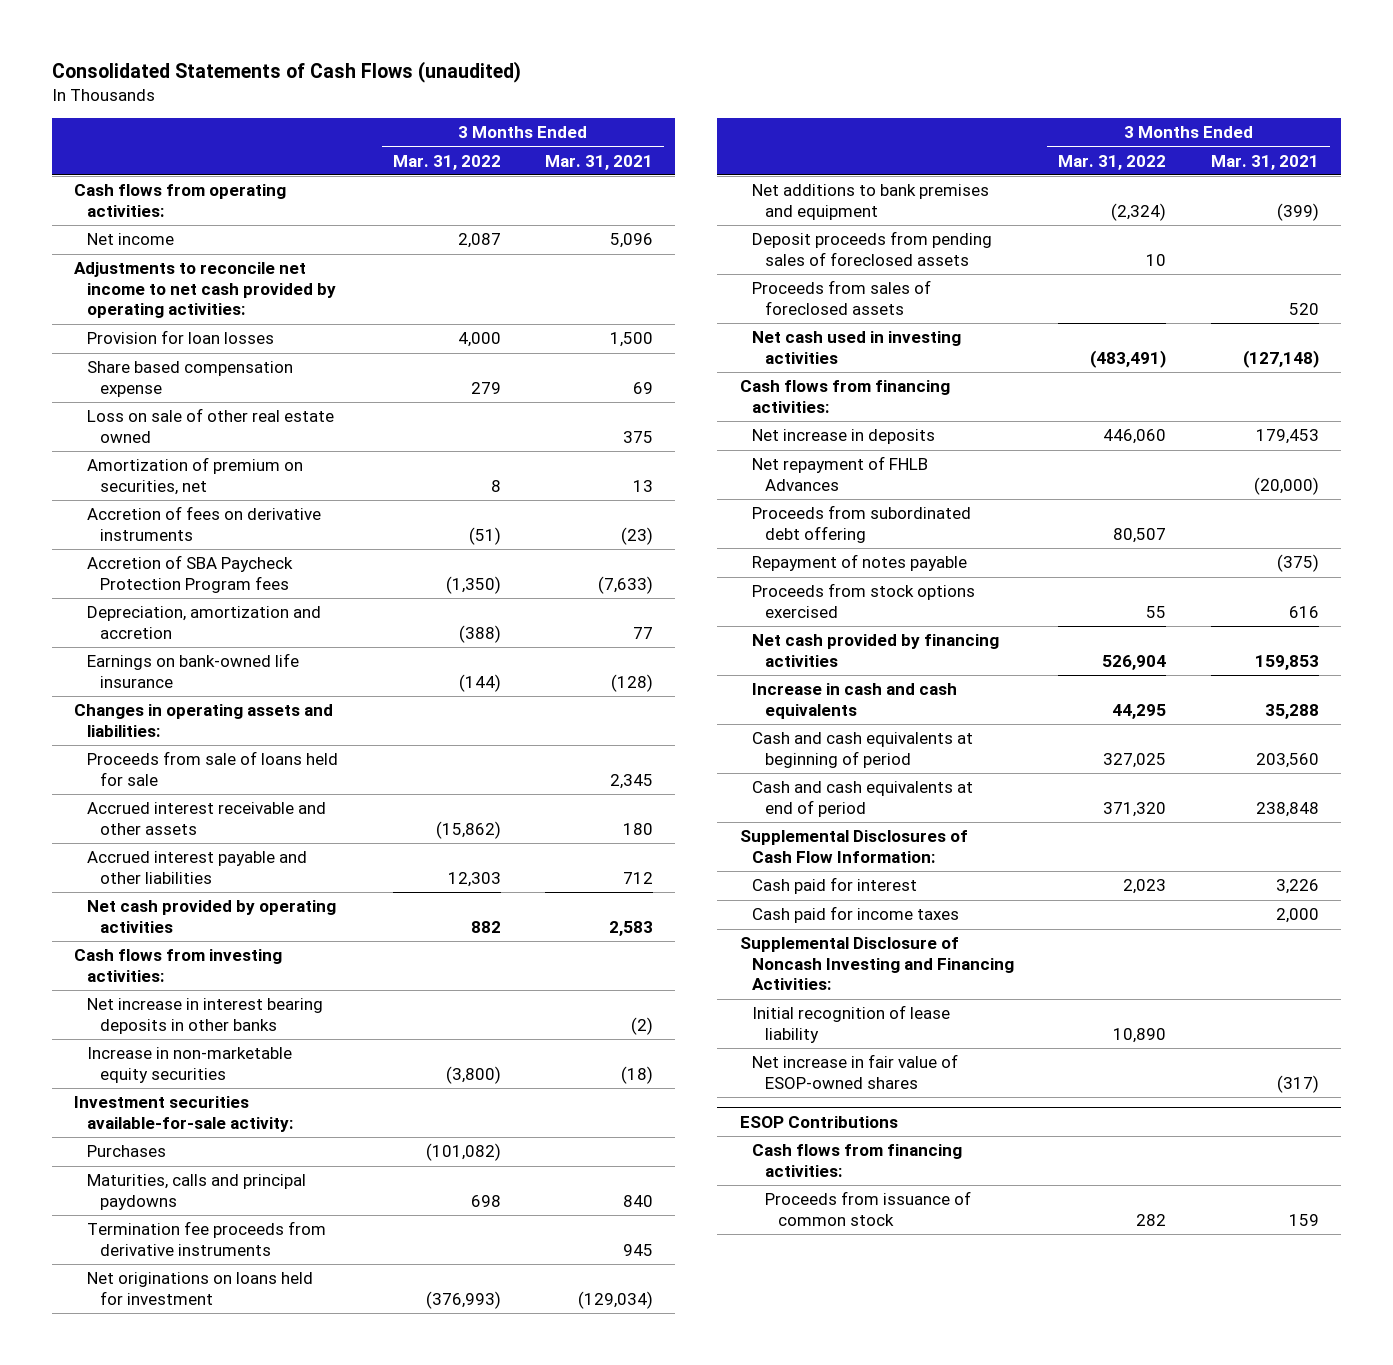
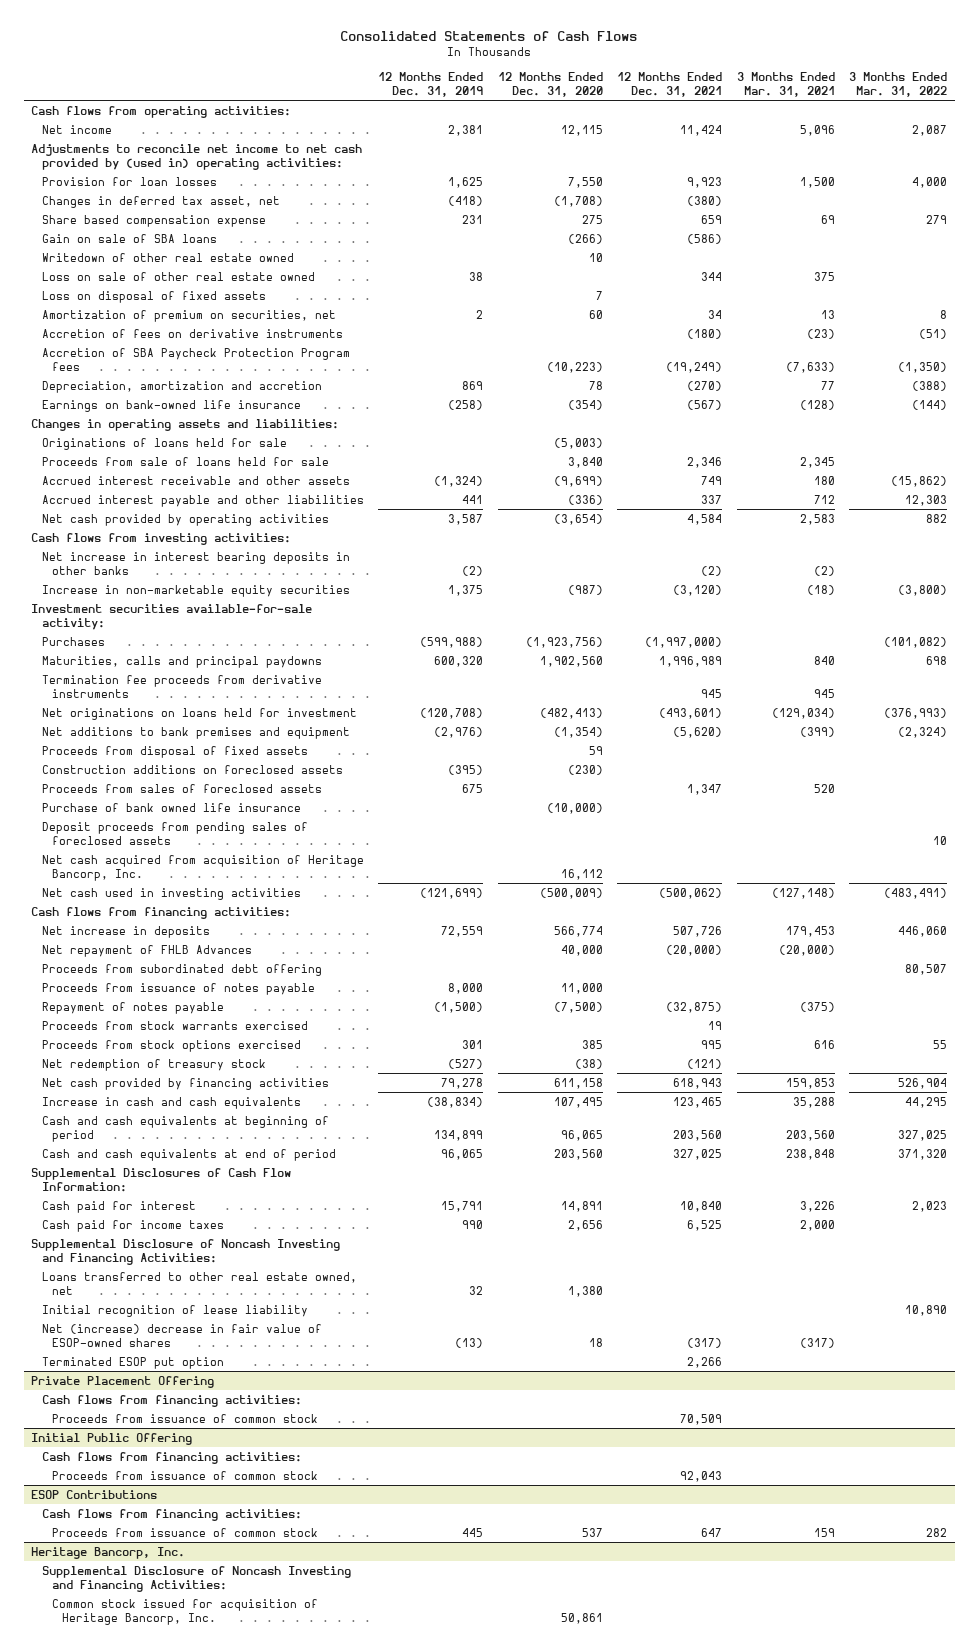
[52,61,522,84] Consolidated Statements of Cash Flows (unaudited) -> [340,31,638,42] Consolidated Statements of Cash Flows
none -> [378,72,484,97] 12 Months Ended Dec. 31, 2019
none -> [497,72,603,97] 12 Months Ended Dec. 31, 2020
none -> [617,72,723,97] 12 Months Ended Dec. 31, 2021
[74,262,337,319] Adjustments to reconcile net income to net cash provided by operating activities: -> [31,143,363,170] Adjustments to reconcile net income to net cash provided by (used in) operating activities:
none -> [41,195,280,208] Changes in deferred tax asset, net
none -> [41,233,217,243] Gain on sale of SBA loans
none -> [41,252,294,262] Writedown of other real estate owned
none -> [41,290,266,303] Loss on disposal of fixed assets
none -> [41,437,287,450] Originations of loans held for sale
none -> [41,745,308,758] Proceeds from disposal of fixed assets
none -> [41,764,343,774] Construction additions on foreclosed assets
none -> [41,802,301,812] Purchase of bank owned life insurance
[752,231,993,266] Deposit proceeds from pending sales of foreclosed assets -> [41,821,308,845] Deposit proceeds from pending sales of foreclosed assets
none -> [41,854,364,881] Net cash acquired from acquisition of Heritage Bancorp, Inc.
none -> [41,982,315,995] Proceeds from issuance of notes payable
none -> [41,1020,308,1030] Proceeds from stock warrants exercised
none -> [41,1058,266,1071] Net redemption of treasury stock
none -> [41,1271,357,1295] Loans transferred to other real estate owned, net
[752,1054,959,1089] Net increase in fair value of ESOP-owned shares -> [41,1323,322,1347] Net (increase) decrease in fair value of ESOP-owned shares
none -> [41,1356,224,1369] Terminated ESOP put option
none -> [31,1375,215,1388] Private Placement Offering
none -> [41,1394,302,1407] Cash flows from financing activities:
none -> [51,1413,318,1423] Proceeds from issuance of common stock
none -> [31,1432,193,1445] Initial Public Offering
none -> [41,1451,302,1464] Cash flows from financing activities:
none -> [51,1470,318,1480] Proceeds from issuance of common stock
none -> [31,1546,186,1559] Heritage Bancorp, Inc.
none -> [41,1565,351,1592] Supplemental Disclosure of Noncash Investing and Financing Activities:
none -> [51,1598,318,1625] Common stock issued for acquisition of Heritage Bancorp, Inc.

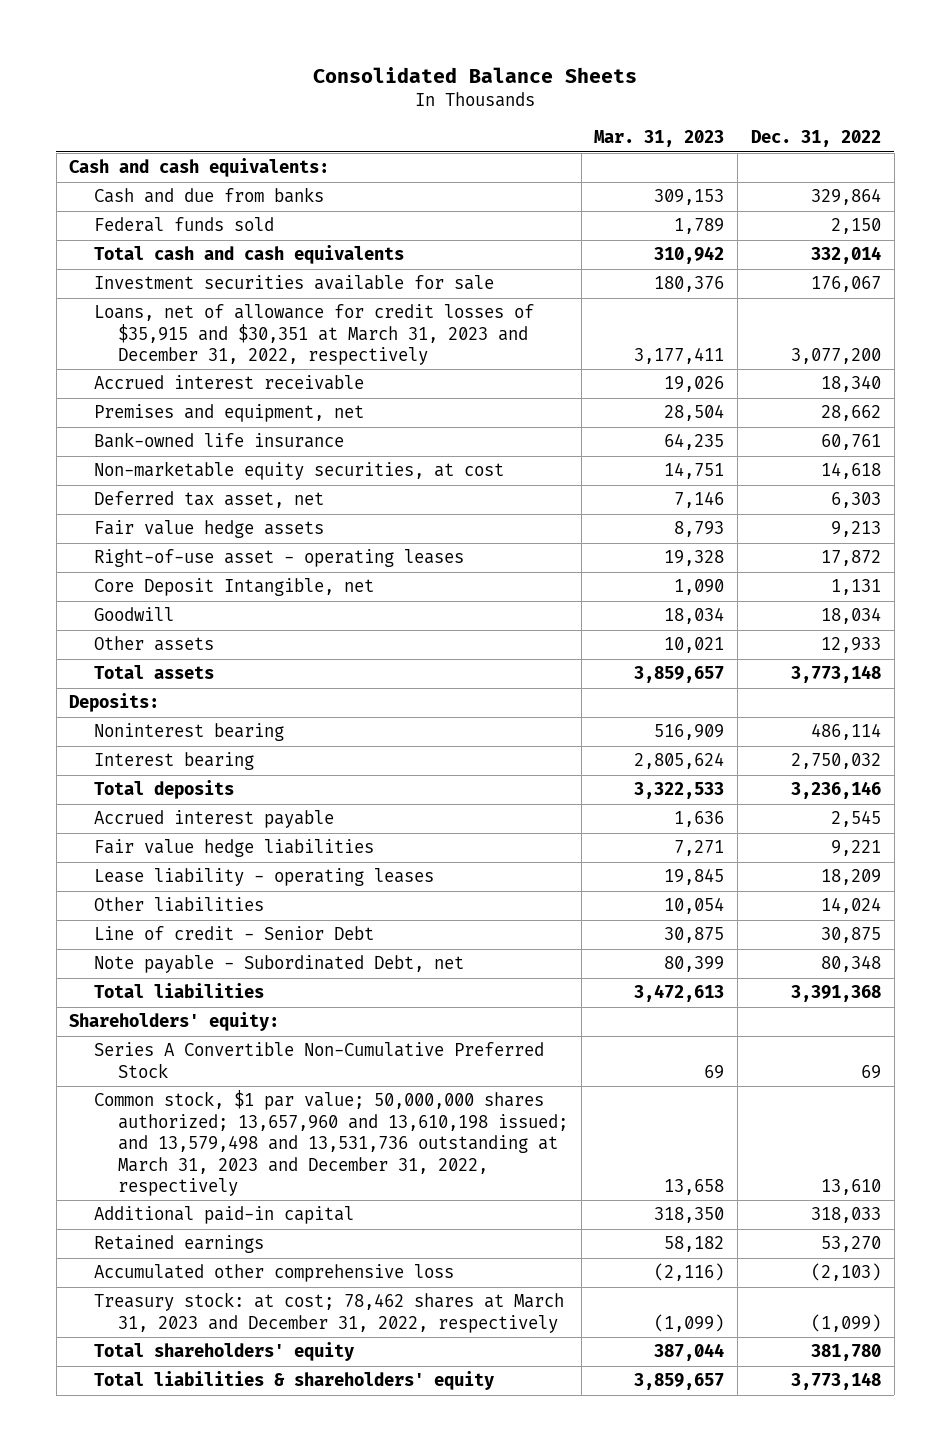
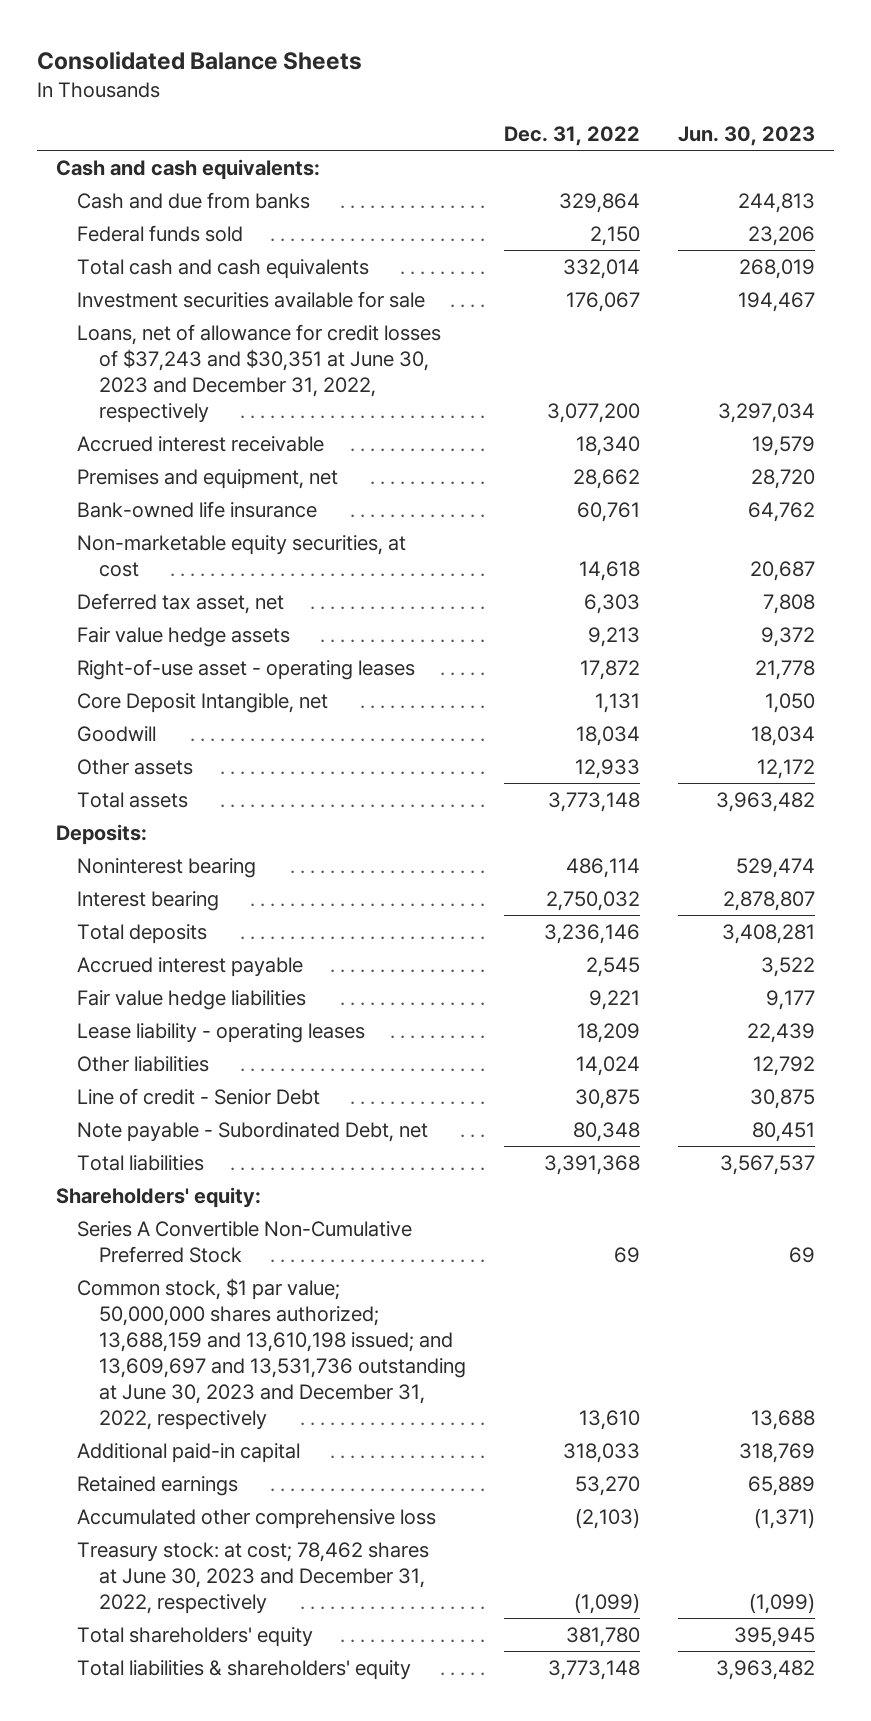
[594,130,725,148] Mar. 31, 2023 -> none
none -> [677,126,815,147] Jun. 30, 2023
[93,304,534,366] Loans, net of allowance for credit losses of $35,915 and $30,351 at March 31, 2023 and December 31, 2022, respectively -> [77,323,442,424] Loans, net of allowance for credit losses of $37,243 and $30,351 at June 30, 2023 and December 31, 2022, respectively
[93,1090,568,1197] Common stock, $1 par value; 50,000,000 shares authorized; 13,657,960 and 13,610,198 issued; and 13,579,498 and 13,531,736 outstanding at March 31, 2023 and December 31, 2022, respectively -> [77,1277,466,1431] Common stock, $1 par value; 50,000,000 shares authorized; 13,688,159 and 13,610,198 issued; and 13,609,697 and 13,531,736 outstanding at June 30, 2023 and December 31, 2022, respectively
[93,1292,564,1333] Treasury stock: at cost; 78,462 shares at March 31, 2023 and December 31, 2022, respectively -> [77,1541,430,1614] Treasury stock: at cost; 78,462 shares at June 30, 2023 and December 31, 2022, respectively

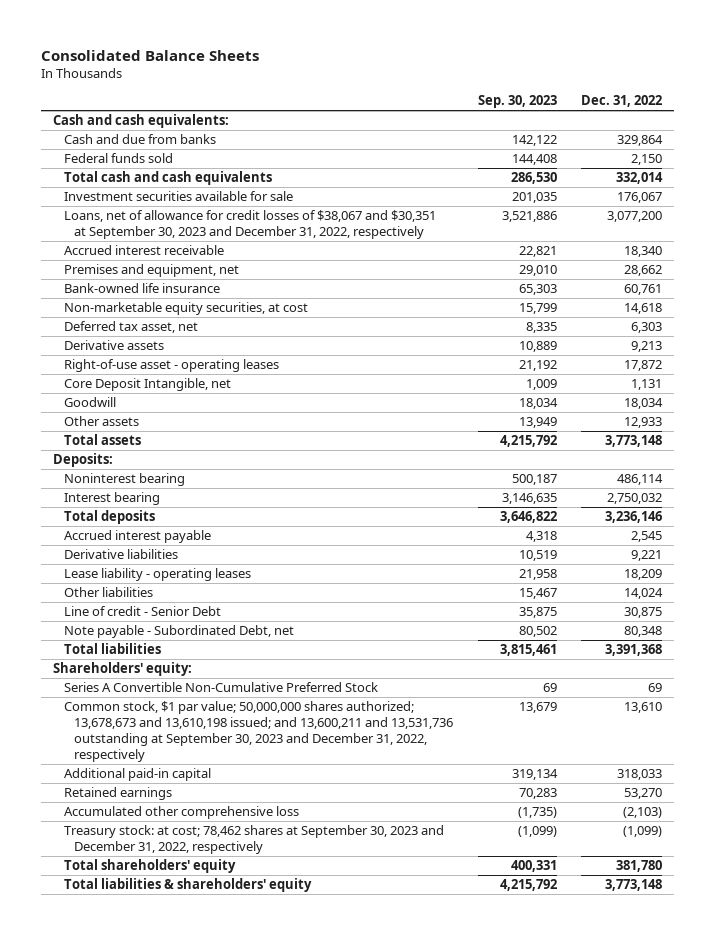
[677,126,815,147] Jun. 30, 2023 -> none
none -> [477,95,557,109] Sep. 30, 2023
[77,323,442,424] Loans, net of allowance for credit losses of $37,243 and $30,351 at June 30, 2023 and December 31, 2022, respectively -> [63,210,436,240] Loans, net of allowance for credit losses of $38,067 and $30,351 at September 30, 2023 and December 31, 2022, respectively
[77,626,291,647] Fair value hedge assets -> [63,340,164,351] Derivative assets
[77,989,307,1010] Fair value hedge liabilities -> [63,549,178,560] Derivative liabilities
[77,1277,466,1431] Common stock, $1 par value; 50,000,000 shares authorized; 13,688,159 and 13,610,198 issued; and 13,609,697 and 13,531,736 outstanding at June 30, 2023 and December 31, 2022, respectively -> [63,701,454,762] Common stock, $1 par value; 50,000,000 shares authorized; 13,678,673 and 13,610,198 issued; and 13,600,211 and 13,531,736 outstanding at September 30, 2023 and December 31, 2022, respectively
[77,1541,430,1614] Treasury stock: at cost; 78,462 shares at June 30, 2023 and December 31, 2022, respectively -> [63,825,444,855] Treasury stock: at cost; 78,462 shares at September 30, 2023 and December 31, 2022, respectively

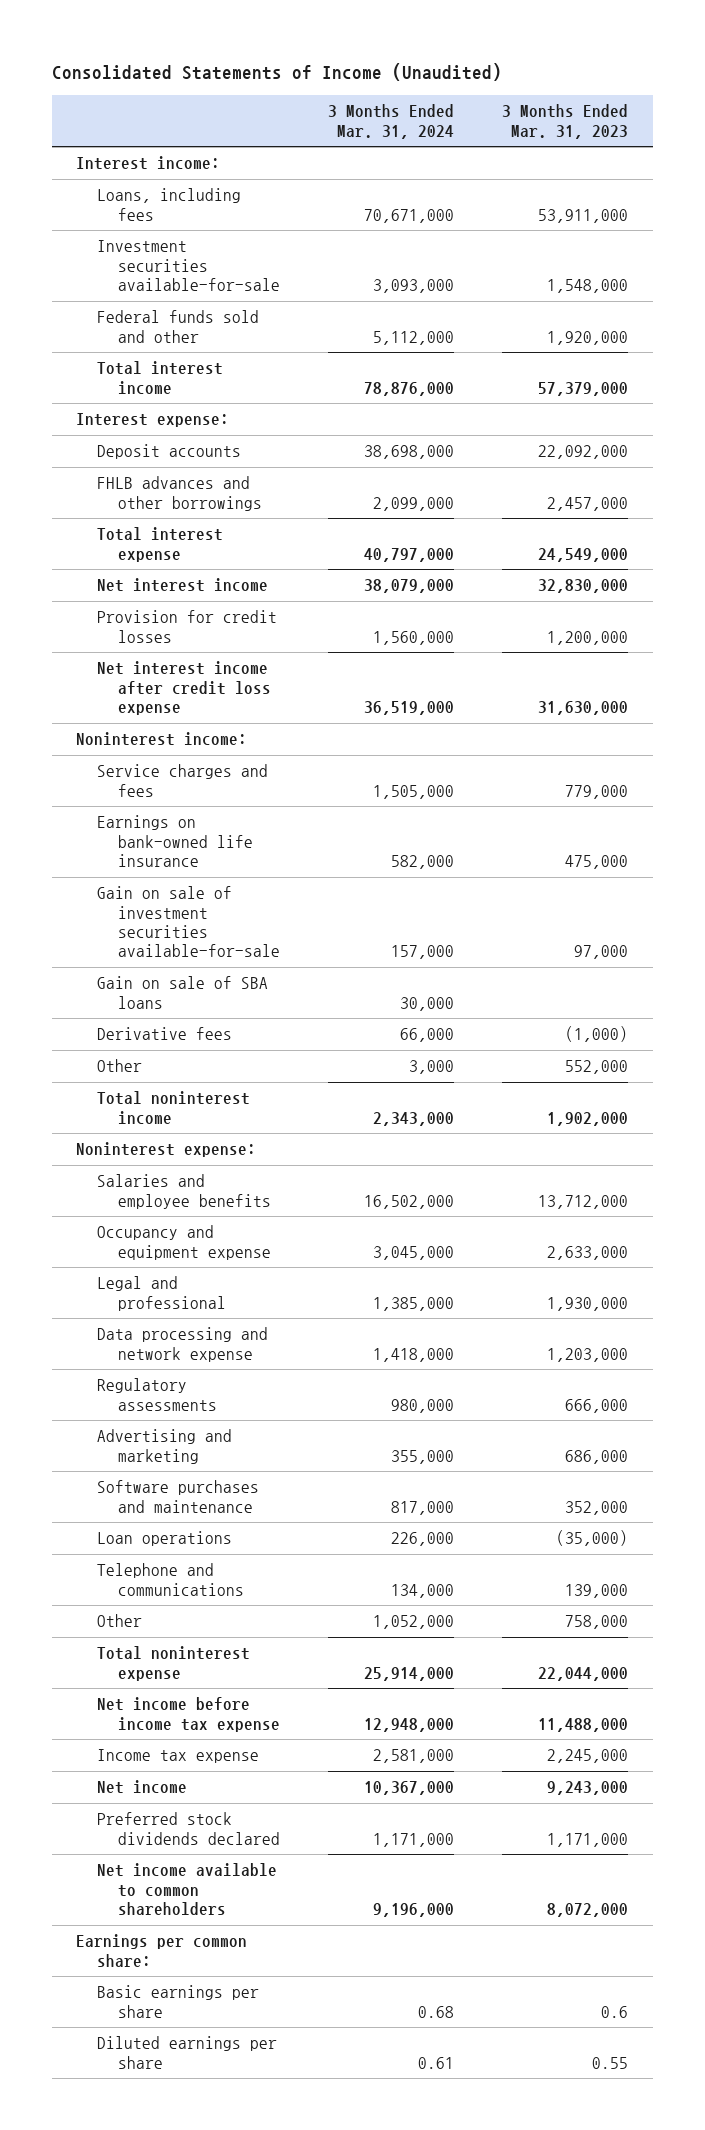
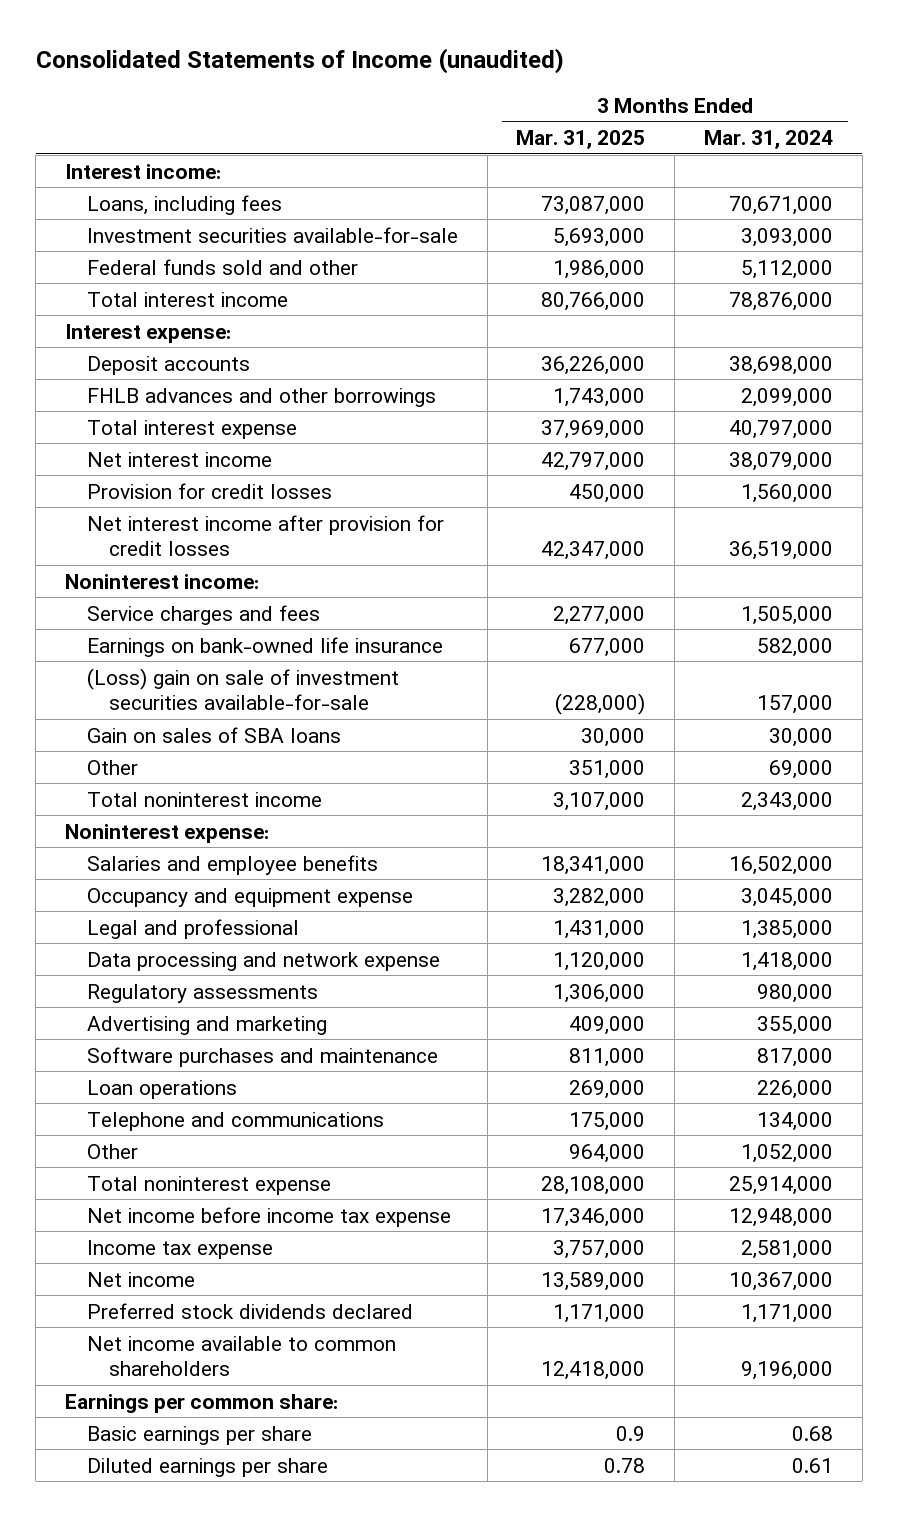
[52,63,503,82] Consolidated Statements of Income (Unaudited) -> [35,48,564,75] Consolidated Statements of Income (unaudited)
[502,104,629,139] 3 Months Ended Mar. 31, 2023 -> none
none -> [516,130,646,150] Mar. 31, 2025
[97,661,271,716] Net interest income after credit loss expense -> [86,514,444,557] Net interest income after provision for credit losses
[97,1027,233,1041] Derivative fees -> none
[97,886,280,958] Gain on sale of investment securities available-for-sale -> [86,667,399,711] (Loss) gain on sale of investment securities available-for-sale
[97,976,269,1009] Gain on sale of SBA loans -> [86,726,341,743] Gain on sales of SBA loans
[409,1060,455,1075] 3,000 -> [768,759,833,779] 69,000

